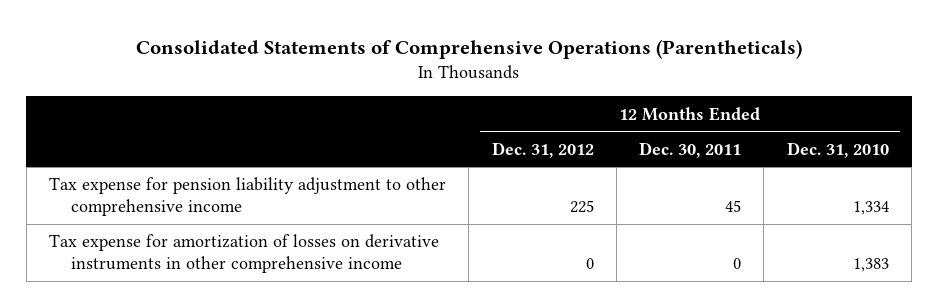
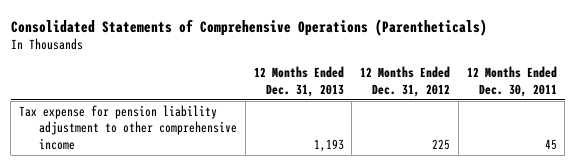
[786,141,889,158] Dec. 31, 2010 -> none
none -> [253,66,344,98] 12 Months Ended Dec. 31, 2013
[49,234,440,273] Tax expense for amortization of losses on derivative instruments in other comprehensive income -> none

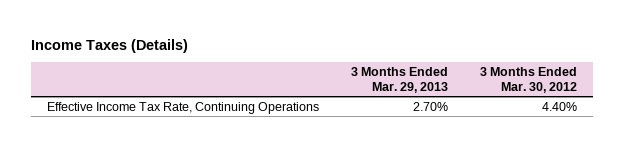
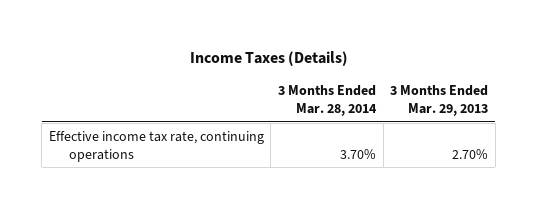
[480,67,578,94] 3 Months Ended Mar. 30, 2012 -> none
none -> [278,85,378,117] 3 Months Ended Mar. 28, 2014
[46,101,319,114] Effective Income Tax Rate, Continuing Operations -> [48,130,264,162] Effective income tax rate, continuing operations

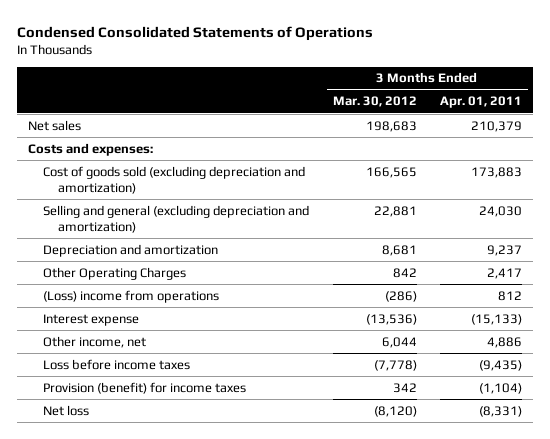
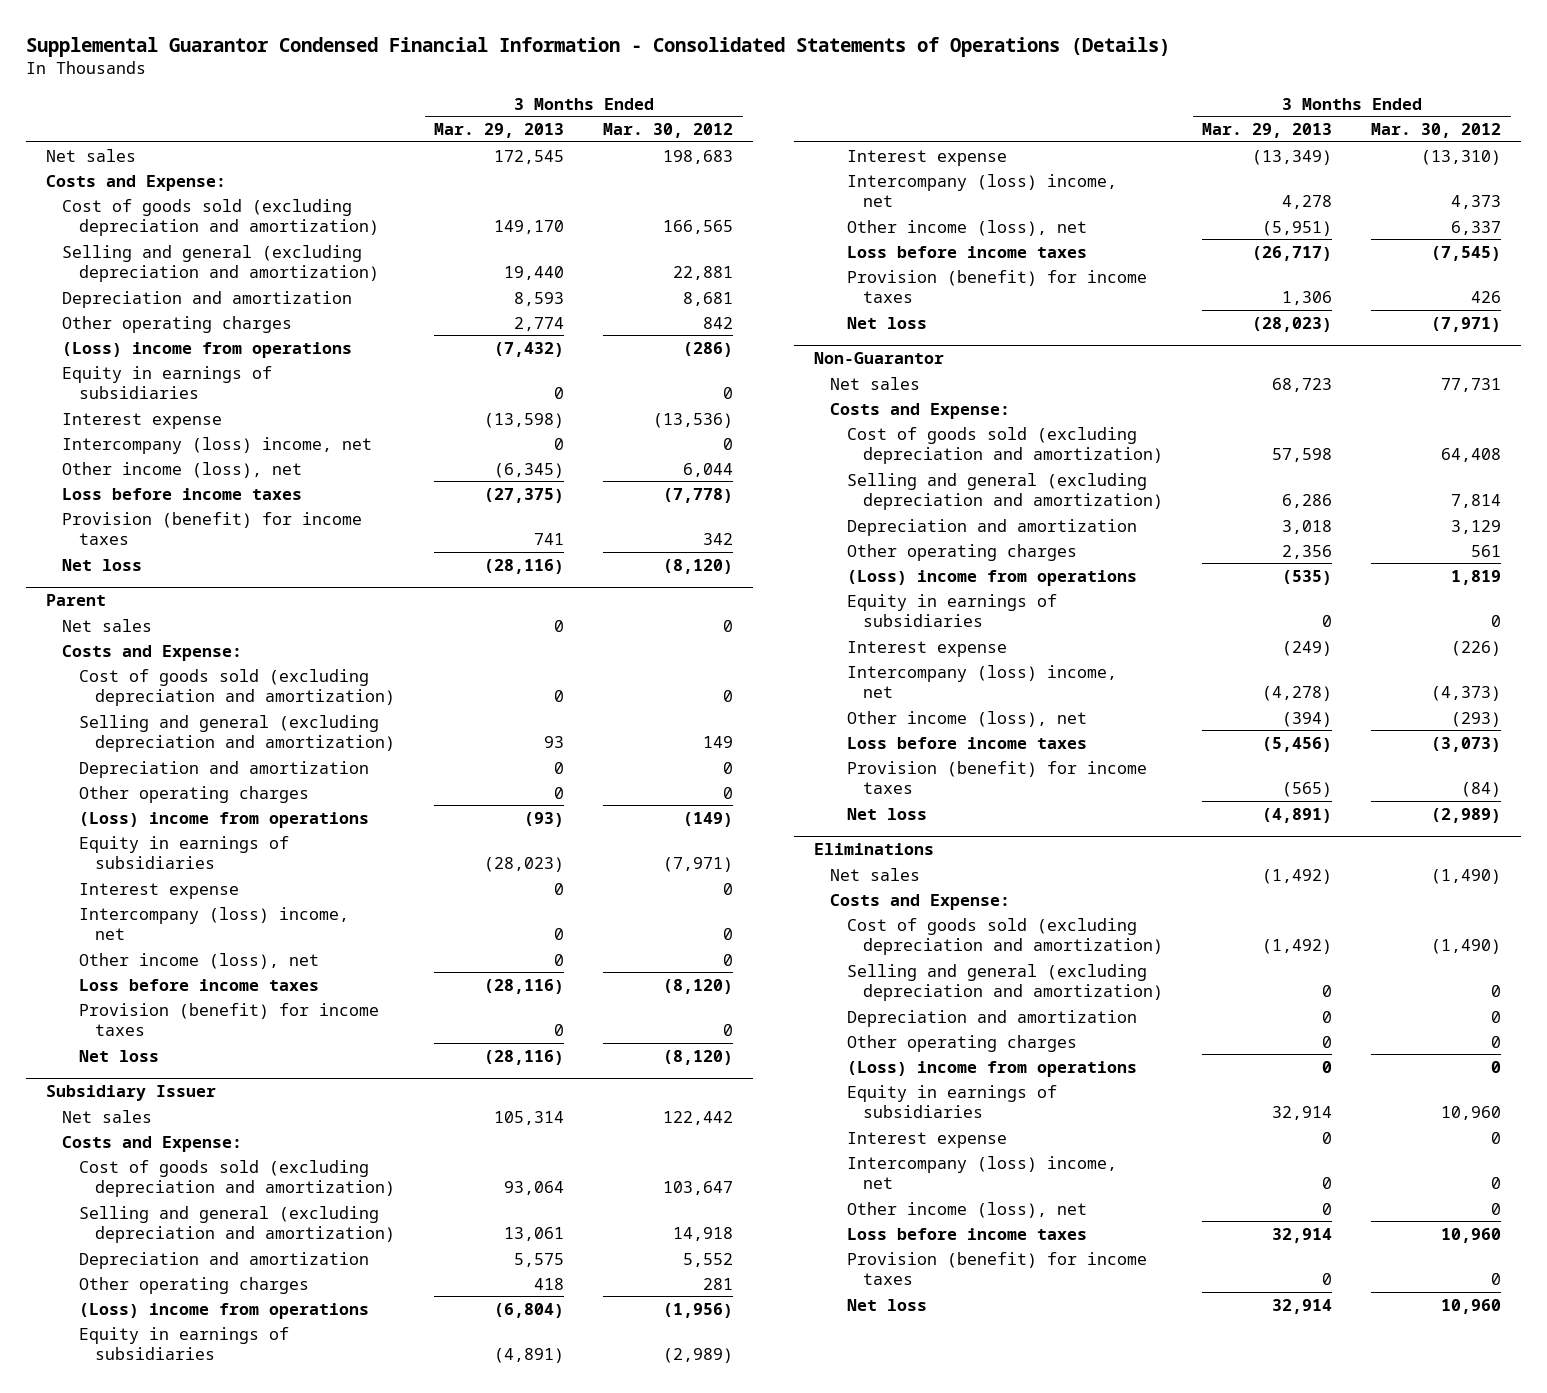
[16,25,373,41] Condensed Consolidated Statements of Operations -> [26,36,1171,57] Supplemental Guarantor Condensed Financial Information - Consolidated Statements of Operations (Details)
[439,96,522,109] Apr. 01, 2011 -> none
none -> [434,122,565,138] Mar. 29, 2013
[28,142,154,156] Costs and expenses: -> [45,174,226,191] Costs and Expense:
[43,266,187,280] Other Operating Charges -> [62,315,293,333] Other operating charges
none -> [62,365,273,400] Equity in earnings of subsidiaries
none -> [62,436,373,454] Intercompany (loss) income, net
[43,335,147,348] Other income, net -> [62,461,303,478] Other income (loss), net
none -> [45,593,106,606] Parent
none -> [62,618,153,632] Net sales
none -> [62,644,243,661] Costs and Expense:
none -> [78,668,396,707] Cost of goods sold (excluding depreciation and amortization)
none -> [78,714,396,753] Selling and general (excluding depreciation and amortization)
none -> [78,760,369,778] Depreciation and amortization
none -> [78,785,309,803] Other operating charges
none -> [78,811,369,828] (Loss) income from operations
none -> [78,835,289,870] Equity in earnings of subsidiaries
none -> [78,882,239,899] Interest expense
none -> [78,906,349,941] Intercompany (loss) income, net
none -> [78,952,319,969] Other income (loss), net
none -> [78,978,319,991] Loss before income taxes
none -> [78,1002,379,1037] Provision (benefit) for income taxes
none -> [78,1049,159,1062] Net loss
none -> [45,1084,216,1101] Subsidiary Issuer
none -> [62,1109,153,1123] Net sales
none -> [62,1135,243,1152] Costs and Expense:
none -> [78,1159,396,1198] Cost of goods sold (excluding depreciation and amortization)
none -> [78,1205,396,1244] Selling and general (excluding depreciation and amortization)
none -> [78,1251,369,1269] Depreciation and amortization
none -> [78,1276,309,1294] Other operating charges
none -> [78,1302,369,1319] (Loss) income from operations
none -> [78,1326,289,1361] Equity in earnings of subsidiaries
none -> [846,149,1007,166] Interest expense
none -> [846,173,1117,208] Intercompany (loss) income, net
none -> [846,219,1087,236] Other income (loss), net
none -> [846,245,1087,258] Loss before income taxes
none -> [846,269,1147,304] Provision (benefit) for income taxes
none -> [846,316,927,329] Net loss
none -> [813,351,944,364] Non-Guarantor
none -> [830,376,921,390] Net sales
none -> [830,402,1011,419] Costs and Expense:
none -> [846,426,1164,465] Cost of goods sold (excluding depreciation and amortization)
none -> [846,472,1164,511] Selling and general (excluding depreciation and amortization)
none -> [846,518,1137,536] Depreciation and amortization
none -> [846,543,1077,561] Other operating charges
none -> [846,569,1137,586] (Loss) income from operations
none -> [846,593,1057,628] Equity in earnings of subsidiaries
none -> [846,640,1007,657] Interest expense
none -> [846,664,1117,699] Intercompany (loss) income, net
none -> [846,710,1087,727] Other income (loss), net
none -> [846,736,1087,749] Loss before income taxes
none -> [846,760,1147,795] Provision (benefit) for income taxes
none -> [846,807,927,820] Net loss
none -> [813,842,934,855] Eliminations
none -> [830,867,921,881] Net sales
none -> [830,893,1011,910] Costs and Expense:
none -> [846,917,1164,956] Cost of goods sold (excluding depreciation and amortization)
none -> [846,963,1164,1002] Selling and general (excluding depreciation and amortization)
none -> [846,1009,1137,1027] Depreciation and amortization
none -> [846,1034,1077,1052] Other operating charges
none -> [846,1060,1137,1077] (Loss) income from operations
none -> [846,1084,1057,1119] Equity in earnings of subsidiaries
none -> [846,1131,1007,1148] Interest expense
none -> [846,1155,1117,1190] Intercompany (loss) income, net
none -> [846,1201,1087,1218] Other income (loss), net
none -> [846,1227,1087,1240] Loss before income taxes
none -> [846,1251,1147,1286] Provision (benefit) for income taxes
none -> [846,1298,927,1311] Net loss

